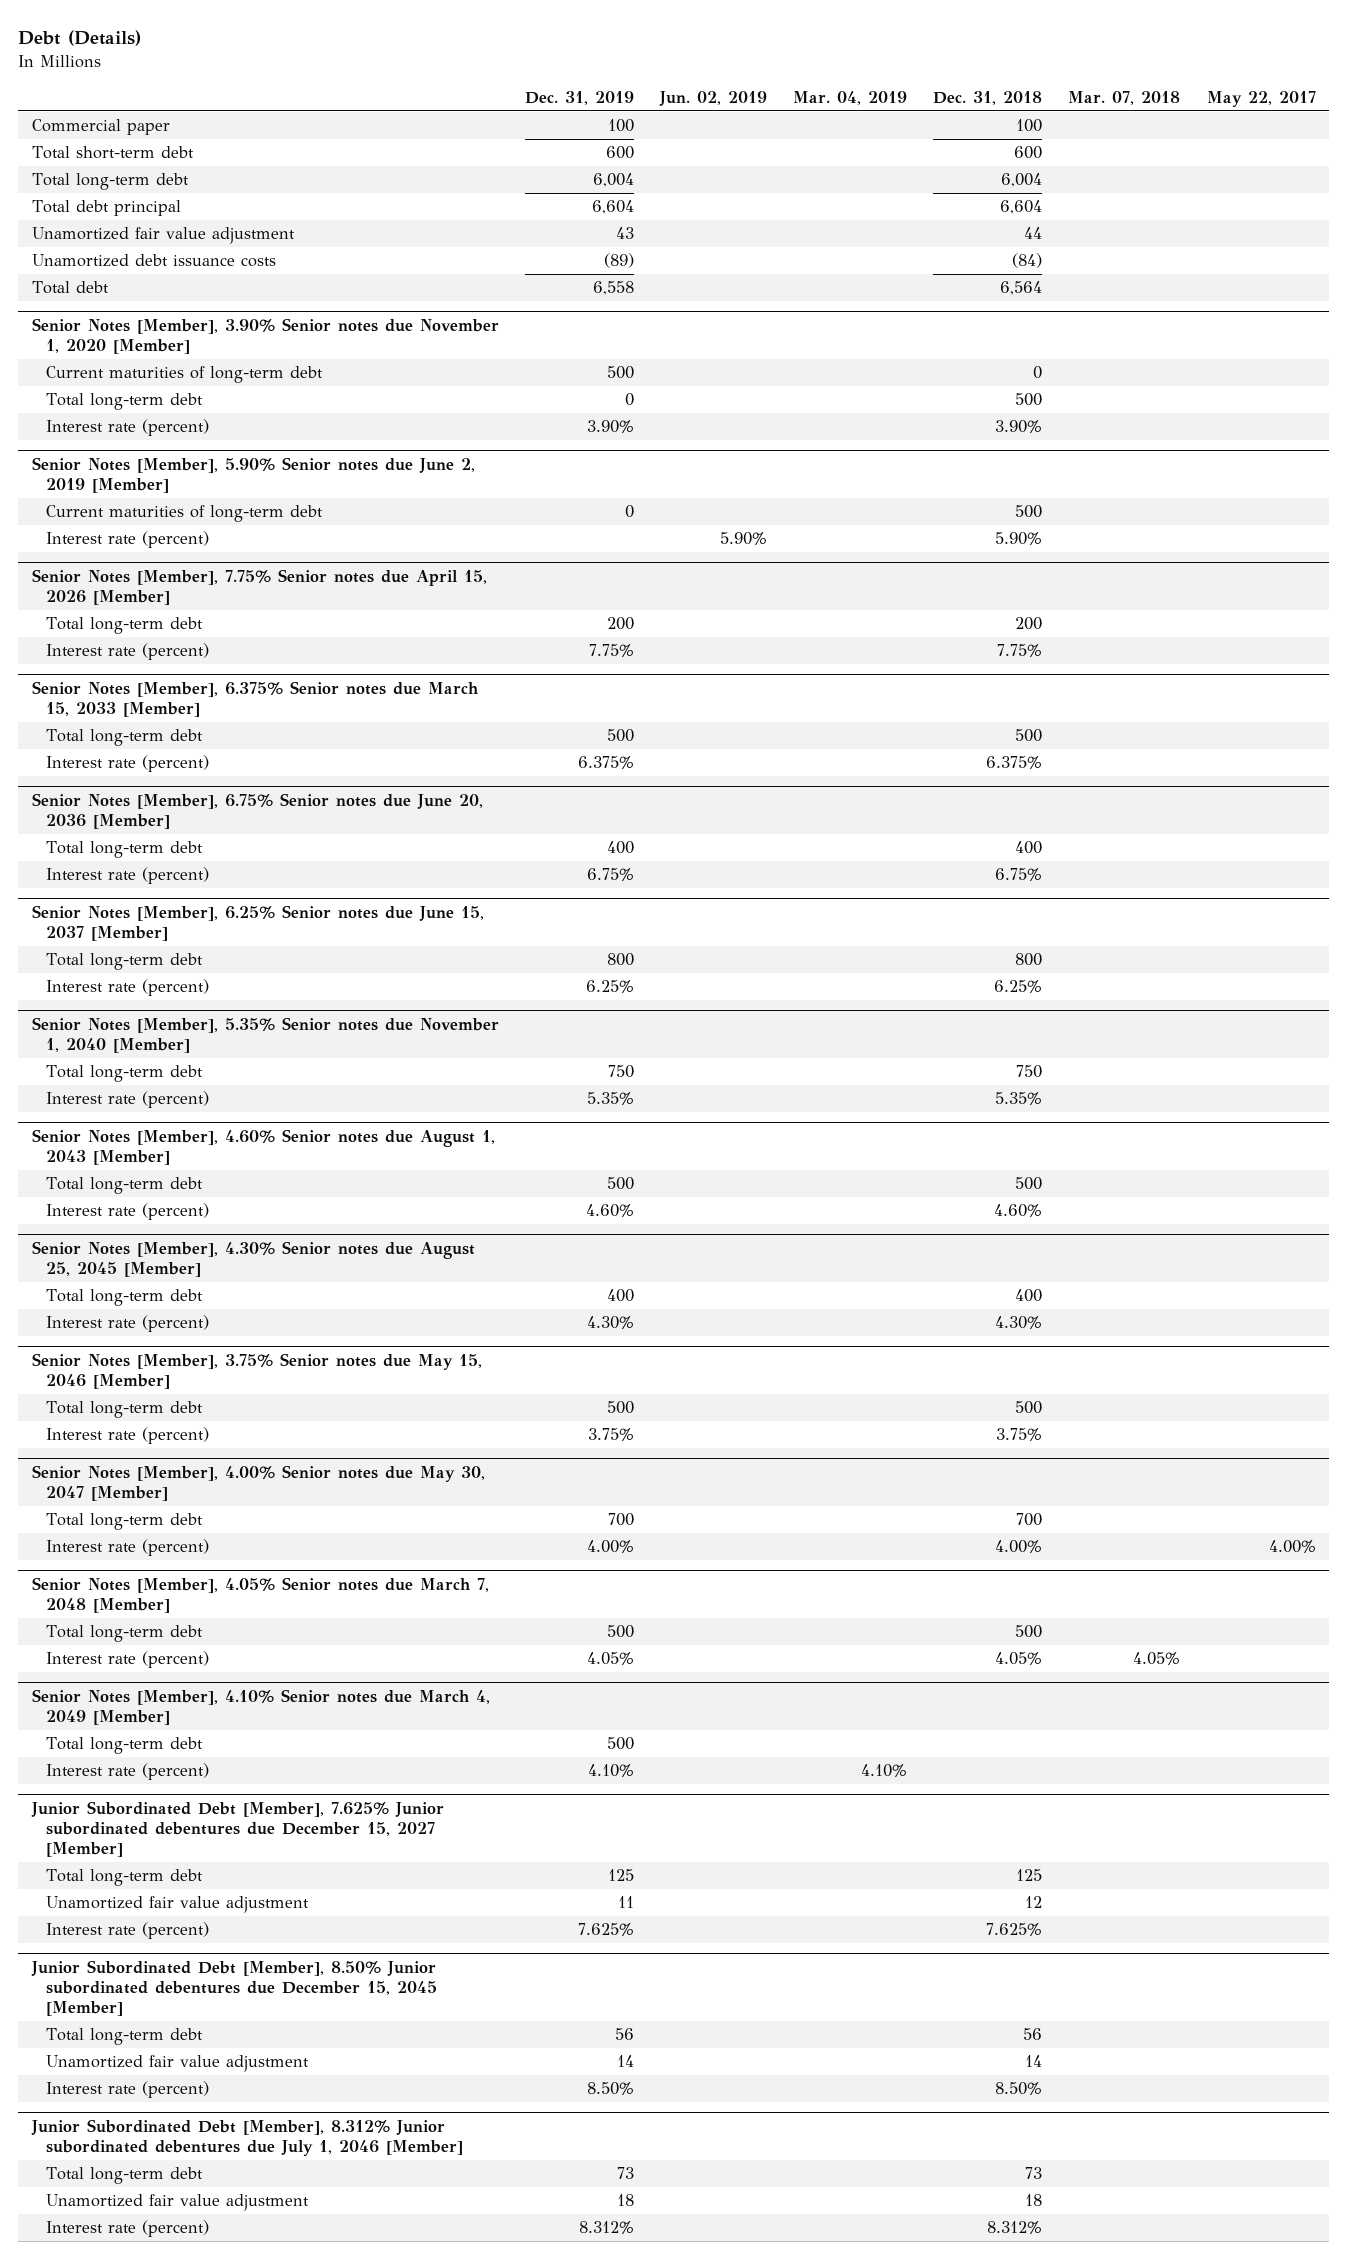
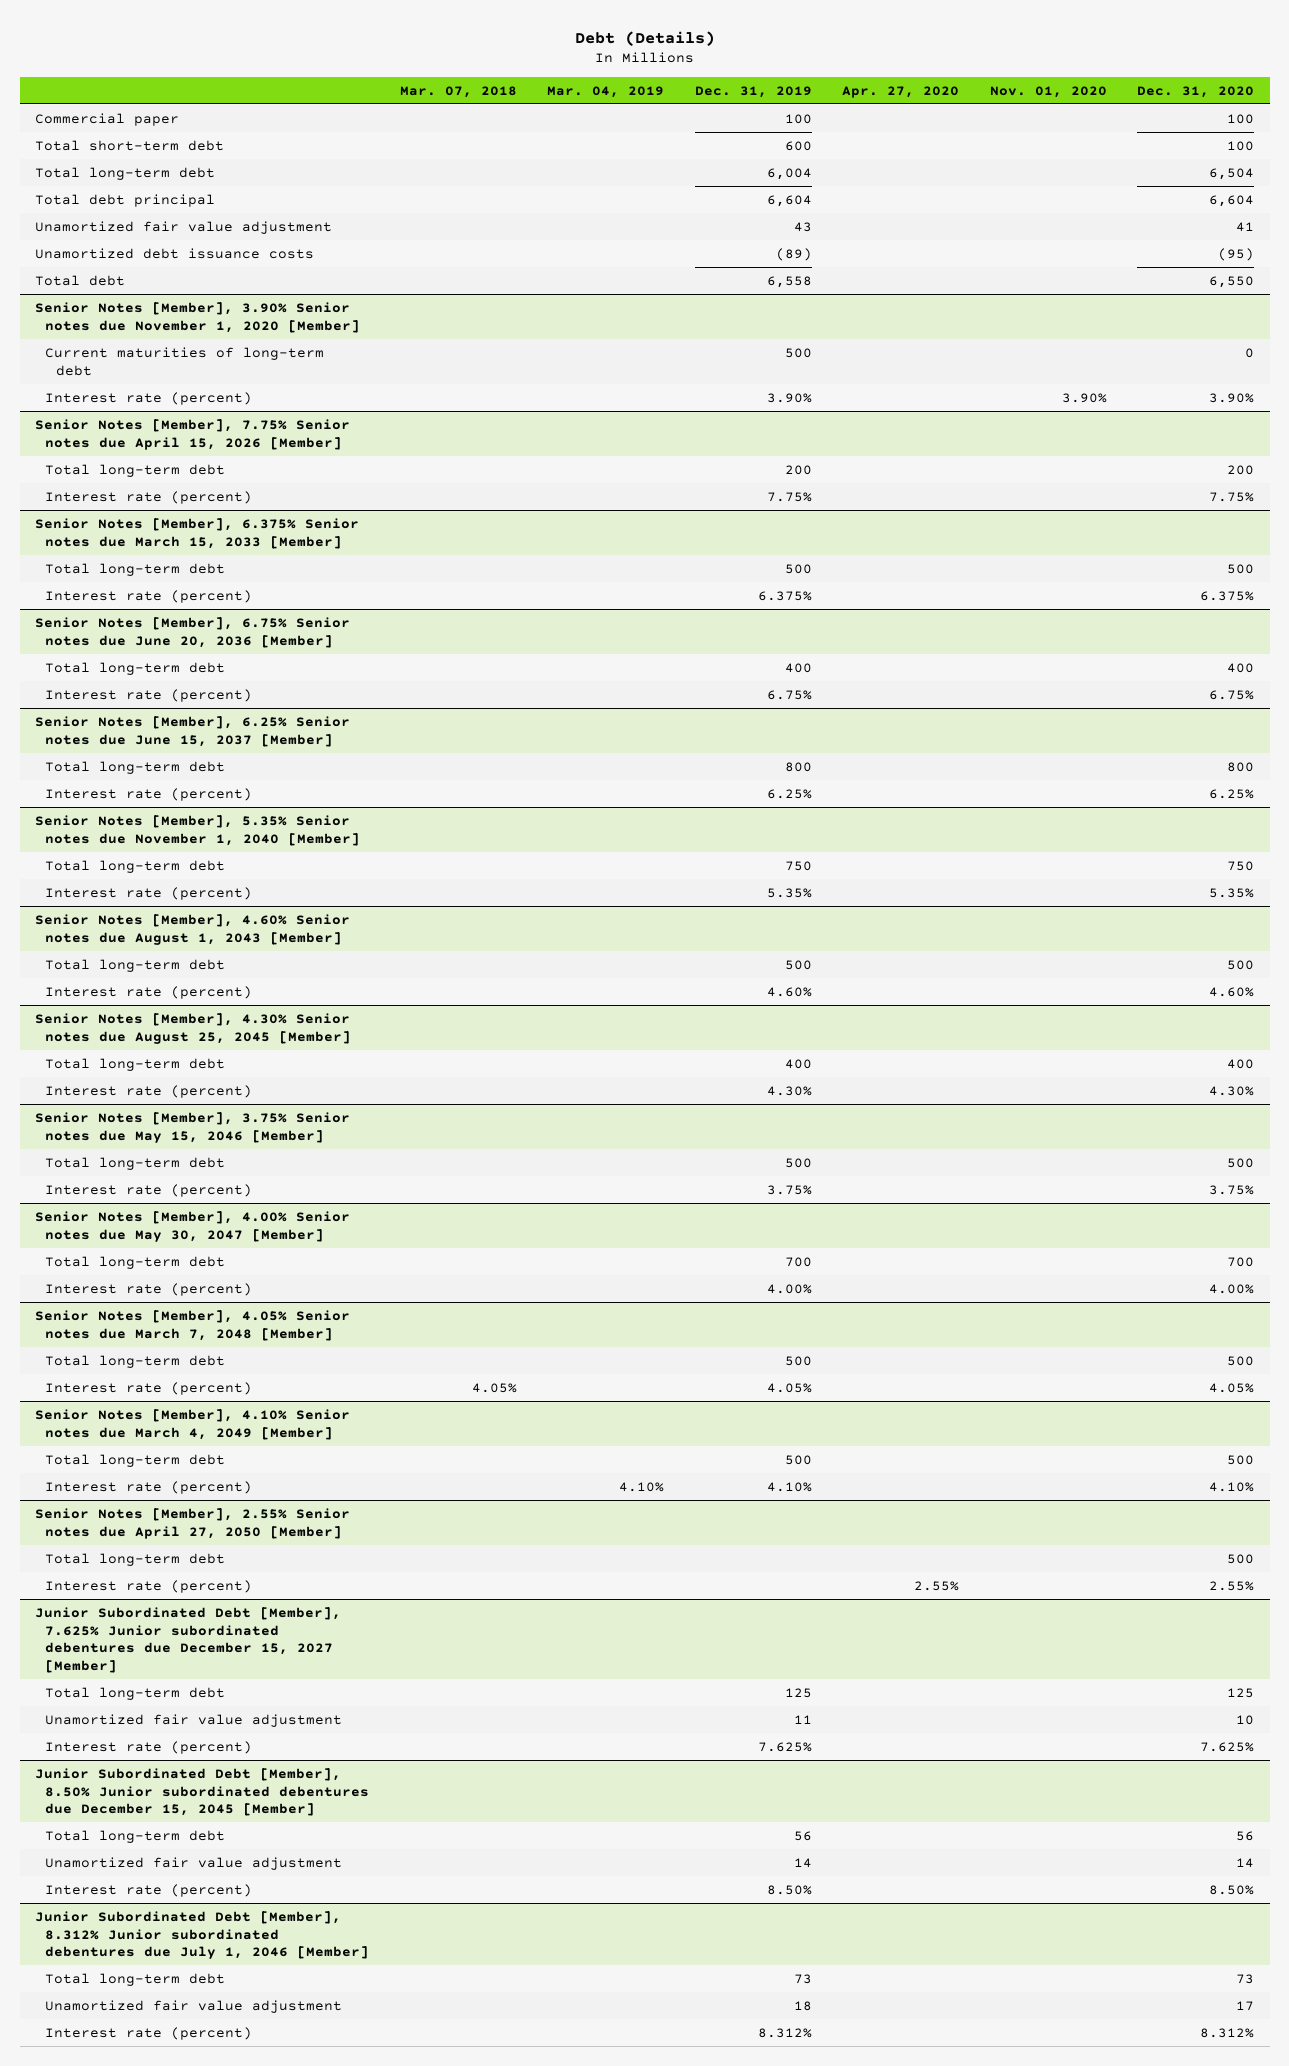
[658,90,767,106] Jun. 02, 2019 -> none
[933,90,1043,105] Dec. 31, 2018 -> none
[1206,90,1316,107] May 22, 2017 -> none
none -> [842,85,960,98] Apr. 27, 2020
none -> [989,85,1107,98] Nov. 01, 2020
none -> [1137,85,1255,98] Dec. 31, 2020
[46,393,204,411] Total long-term debt -> none
[31,456,475,493] Senior Notes [Member], 5.90% Senior notes due June 2, 2019 [Member] -> none
[46,505,324,523] Current maturities of long-term debt -> none
[46,531,210,549] Interest rate (percent) -> none
none -> [34,1507,350,1539] Senior Notes [Member], 2.55% Senior notes due April 27, 2050 [Member]
none -> [45,1552,226,1566] Total long-term debt
none -> [45,1579,253,1593] Interest rate (percent)

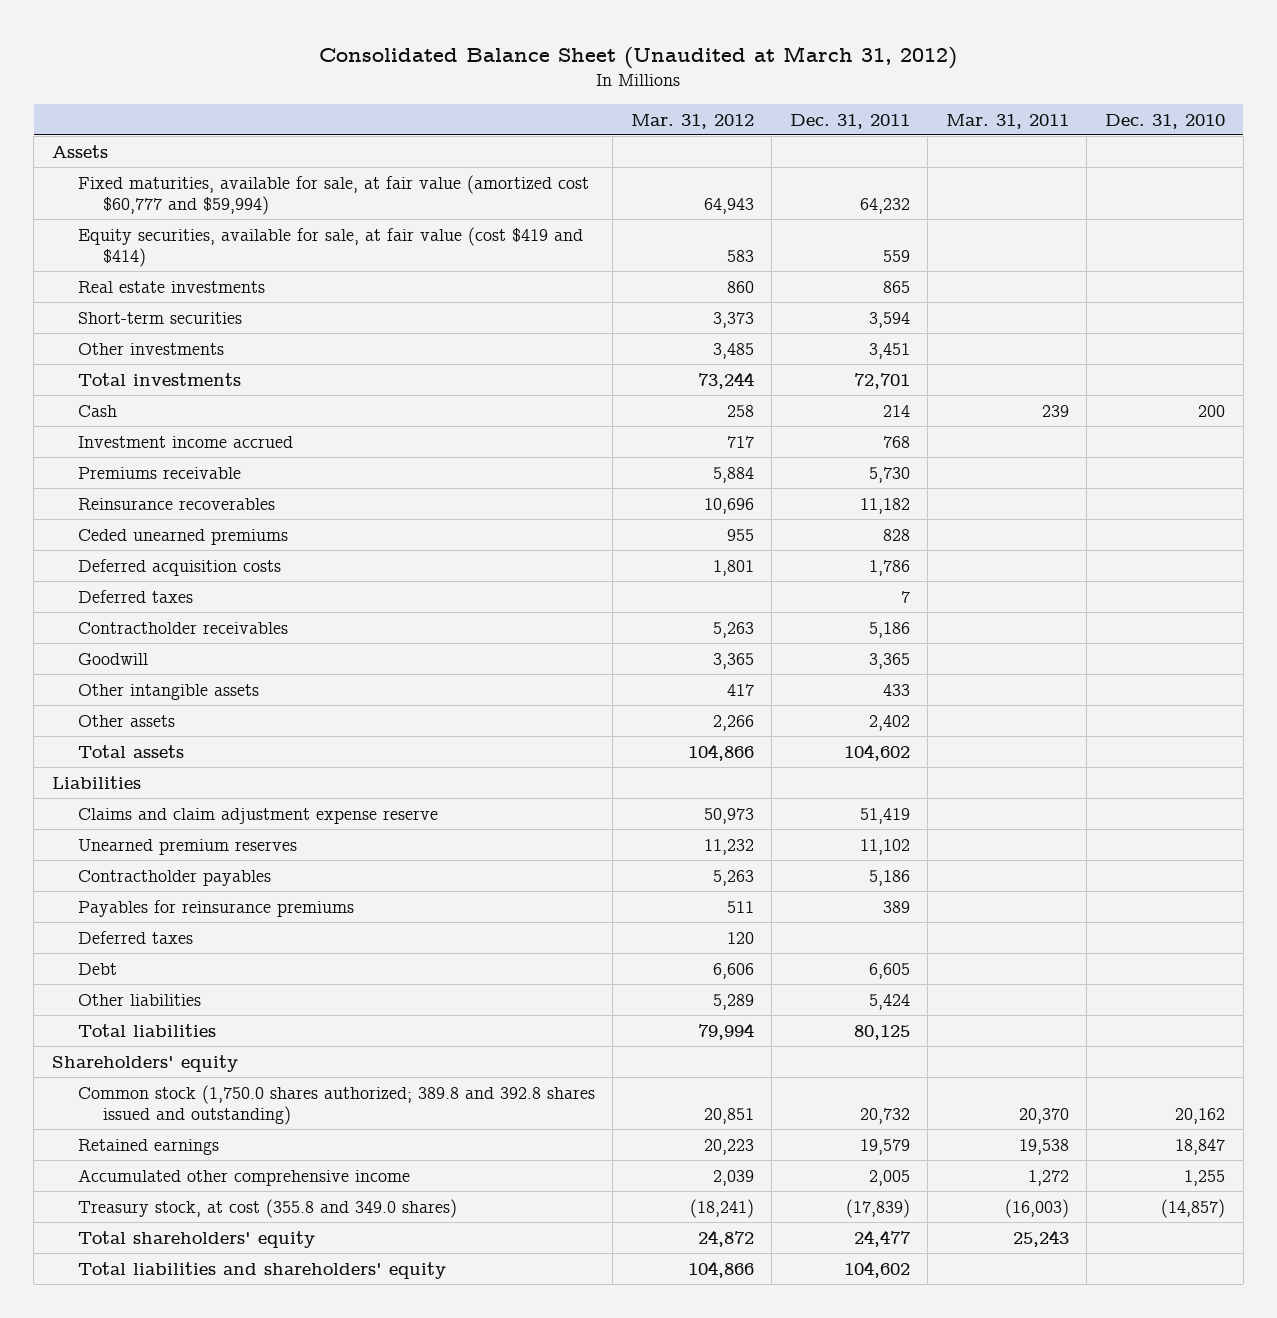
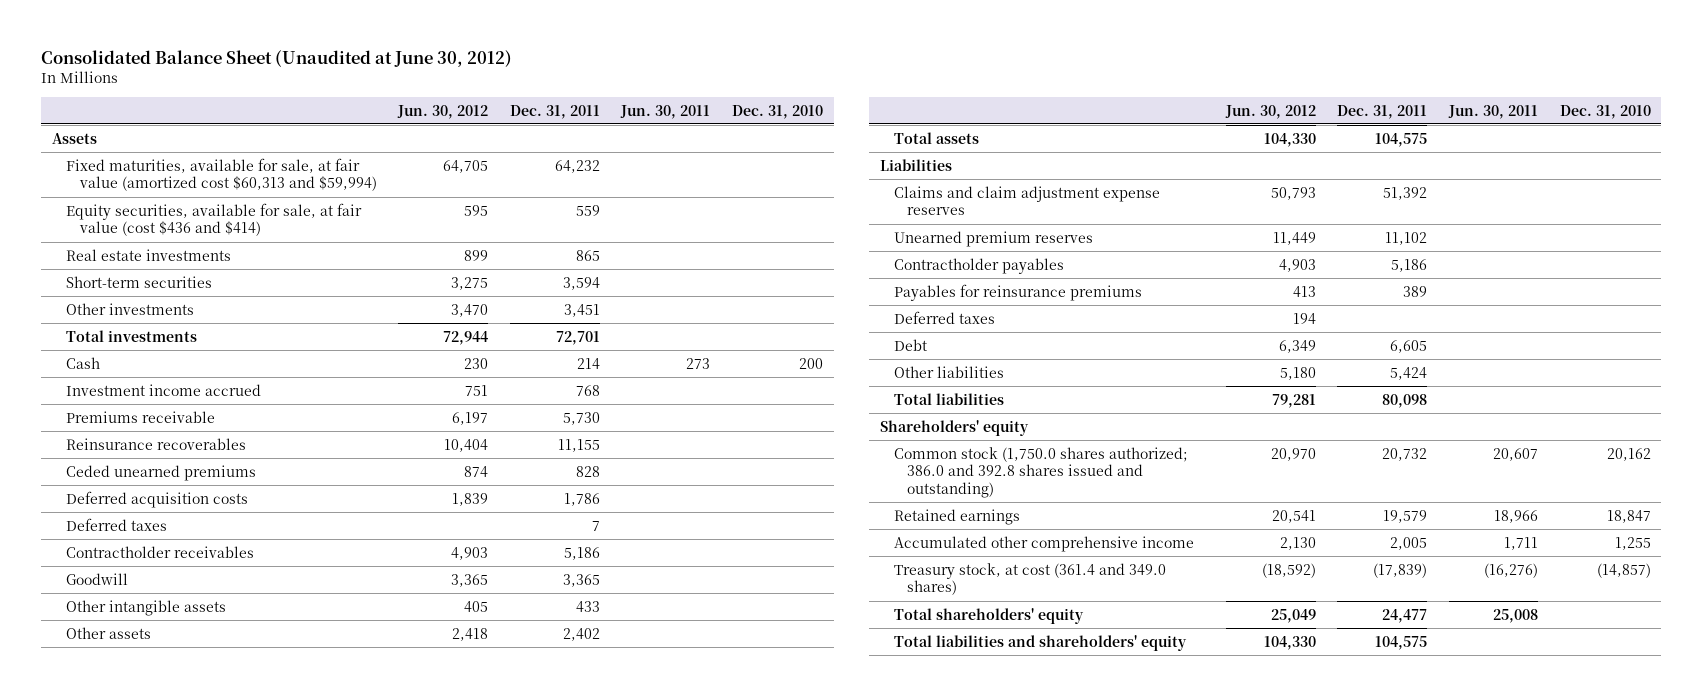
[319,45,958,69] Consolidated Balance Sheet (Unaudited at March 31, 2012) -> [41,49,513,67] Consolidated Balance Sheet (Unaudited at June 30, 2012)
[630,113,754,129] Mar. 31, 2012 -> none
[945,113,1069,129] Mar. 31, 2011 -> none
none -> [397,104,489,119] Jun. 30, 2012
none -> [620,104,711,119] Jun. 30, 2011
[77,174,589,216] Fixed maturities, available for sale, at fair value (amortized cost $60,777 and $59,994) -> [65,157,377,192] Fixed maturities, available for sale, at fair value (amortized cost $60,313 and $59,994)
[77,226,583,268] Equity securities, available for sale, at fair value (cost $419 and $414) -> [65,202,362,237] Equity securities, available for sale, at fair value (cost $436 and $414)
[859,497,910,514] 11,182 -> [557,438,600,452] 11,155
[843,743,910,761] 104,602 -> [1375,132,1428,147] 104,575
[77,807,438,824] Claims and claim adjustment expense reserve -> [893,185,1160,216] Claims and claim adjustment expense reserves
[859,807,910,824] 51,419 -> [1383,186,1428,200] 51,392
[853,1024,910,1040] 80,125 -> [1382,393,1428,408] 80,098
[77,1084,595,1126] Common stock (1,750.0 shares authorized; 389.8 and 392.8 shares issued and outstanding) -> [893,446,1188,498] Common stock (1,750.0 shares authorized; 386.0 and 392.8 shares issued and outstanding)
[77,1198,457,1218] Treasury stock, at cost (355.8 and 349.0 shares) -> [893,562,1166,596] Treasury stock, at cost (361.4 and 349.0 shares)
[843,1260,910,1278] 104,602 -> [1375,635,1428,650] 104,575

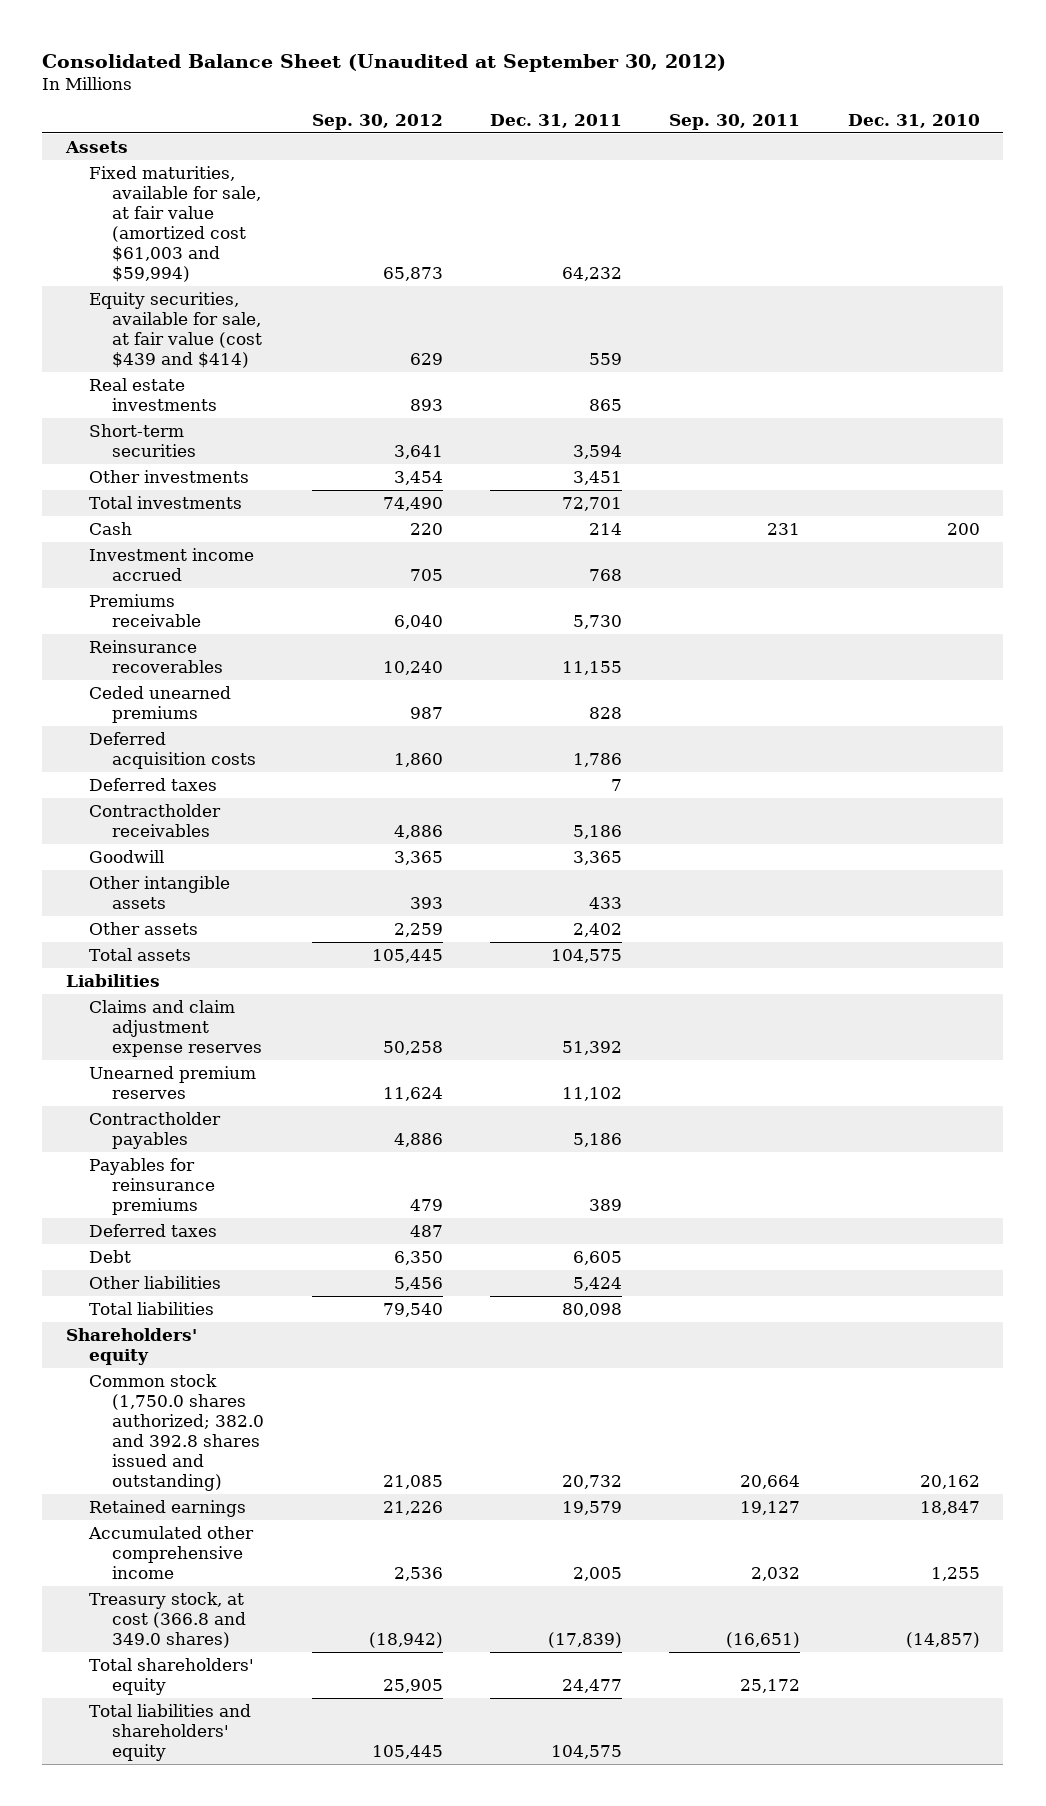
[41,49,513,67] Consolidated Balance Sheet (Unaudited at June 30, 2012) -> [42,53,727,72] Consolidated Balance Sheet (Unaudited at September 30, 2012)
[397,104,489,119] Jun. 30, 2012 -> none
[620,104,711,119] Jun. 30, 2011 -> none
none -> [311,113,443,130] Sep. 30, 2012
none -> [669,113,801,130] Sep. 30, 2011
[65,157,377,192] Fixed maturities, available for sale, at fair value (amortized cost $60,313 and $59,994) -> [89,166,262,282] Fixed maturities, available for sale, at fair value (amortized cost $61,003 and $59,994)
[65,202,362,237] Equity securities, available for sale, at fair value (cost $436 and $414) -> [89,292,263,368] Equity securities, available for sale, at fair value (cost $439 and $414)
[893,446,1188,498] Common stock (1,750.0 shares authorized; 386.0 and 392.8 shares issued and outstanding) -> [89,1374,265,1491] Common stock (1,750.0 shares authorized; 382.0 and 392.8 shares issued and outstanding)
[893,562,1166,596] Treasury stock, at cost (361.4 and 349.0 shares) -> [89,1592,247,1649] Treasury stock, at cost (366.8 and 349.0 shares)

